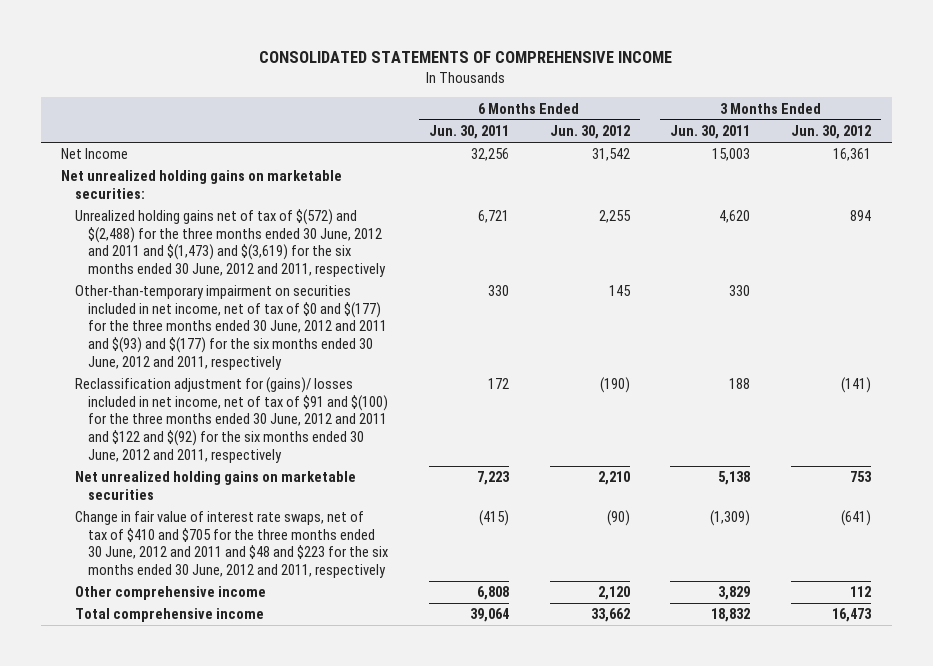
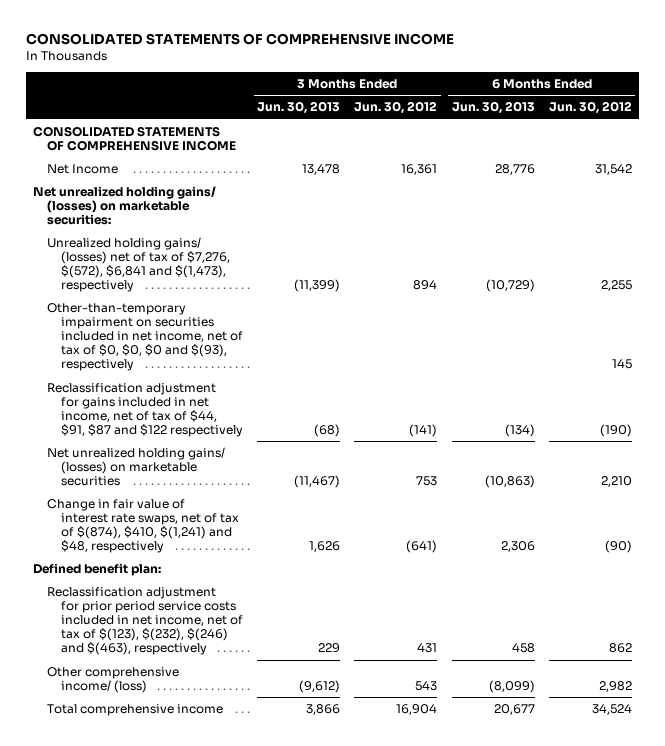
[428,125,509,140] Jun. 30, 2011 -> none
[670,125,751,140] Jun. 30, 2011 -> none
none -> [257,101,341,115] Jun. 30, 2013
none -> [451,101,535,115] Jun. 30, 2013
none -> [32,125,237,152] CONSOLIDATED STATEMENTS OF COMPREHENSIVE INCOME
[61,170,343,199] Net unrealized holding gains on marketable securities: -> [32,185,216,226] Net unrealized holding gains/ (losses) on marketable securities:
[74,209,387,278] Unrealized holding gains net of tax of $(572) and $(2,488) for the three months ended 30 June, 2012 and 2011 and $(1,473) and $(3,619) for the six months ended 30 June, 2012 and 2011, respectively -> [47,236,231,293] Unrealized holding gains/ (losses) net of tax of $7,276, $(572), $6,841 and $(1,473), respectively
[74,285,388,370] Other-than-temporary impairment on securities included in net income, net of tax of $0 and $(177) for the three months ended 30 June, 2012 and 2011 and $(93) and $(177) for the six months ended 30 June, 2012 and 2011, respectively -> [47,302,244,372] Other-than-temporary impairment on securities included in net income, net of tax of $0, $0, $0 and $(93), respectively
[74,377,389,463] Reclassification adjustment for (gains)/ losses included in net income, net of tax of $91 and $(100) for the three months ended 30 June, 2012 and 2011 and $122 and $(92) for the six months ended 30 June, 2012 and 2011, respectively -> [47,382,244,438] Reclassification adjustment for gains included in net income, net of tax of $44, $91, $87 and $122 respectively
[74,471,356,500] Net unrealized holding gains on marketable securities -> [47,446,226,487] Net unrealized holding gains/ (losses) on marketable securities
[74,511,389,579] Change in fair value of interest rate swaps, net of tax of $410 and $705 for the three months ended 30 June, 2012 and 2011 and $48 and $223 for the six months ended 30 June, 2012 and 2011, respectively -> [47,498,240,554] Change in fair value of interest rate swaps, net of tax of $(874), $410, $(1,241) and $48, respectively
none -> [32,562,161,576] Defined benefit plan:
none -> [47,586,244,656] Reclassification adjustment for prior period service costs included in net income, net of tax of $(123), $(232), $(246) and $(463), respectively
[74,586,266,601] Other comprehensive income -> [47,666,180,694] Other comprehensive income/ (loss)
[597,586,630,601] 2,120 -> [598,681,632,693] 2,982
[850,586,872,598] 112 -> [415,681,438,692] 543
[590,608,630,623] 33,662 -> [591,703,632,715] 34,524
[832,608,873,623] 16,473 -> [396,703,438,715] 16,904

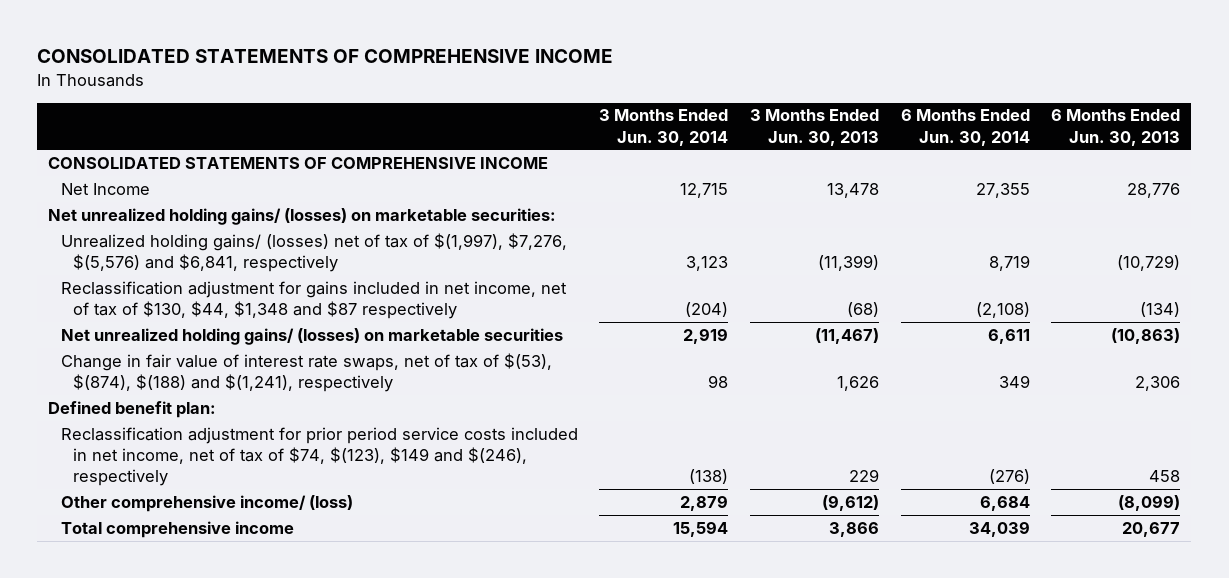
[354,101,438,115] Jun. 30, 2012 -> none
[548,101,632,115] Jun. 30, 2012 -> none
none -> [599,109,729,146] 3 Months Ended Jun. 30, 2014
none -> [900,109,1030,146] 6 Months Ended Jun. 30, 2014
[47,302,244,372] Other-than-temporary impairment on securities included in net income, net of tax of $0, $0, $0 and $(93), respectively -> none
[47,236,231,293] Unrealized holding gains/ (losses) net of tax of $7,276, $(572), $6,841 and $(1,473), respectively -> [60,232,567,273] Unrealized holding gains/ (losses) net of tax of $(1,997), $7,276, $(5,576) and $6,841, respectively
[47,382,244,438] Reclassification adjustment for gains included in net income, net of tax of $44, $91, $87 and $122 respectively -> [60,280,567,320] Reclassification adjustment for gains included in net income, net of tax of $130, $44, $1,348 and $87 respectively
[47,498,240,554] Change in fair value of interest rate swaps, net of tax of $(874), $410, $(1,241) and $48, respectively -> [60,352,552,393] Change in fair value of interest rate swaps, net of tax of $(53), $(874), $(188) and $(1,241), respectively
[47,586,244,656] Reclassification adjustment for prior period service costs included in net income, net of tax of $(123), $(232), $(246) and $(463), respectively -> [60,426,578,487] Reclassification adjustment for prior period service costs included in net income, net of tax of $74, $(123), $149 and $(246), respectively

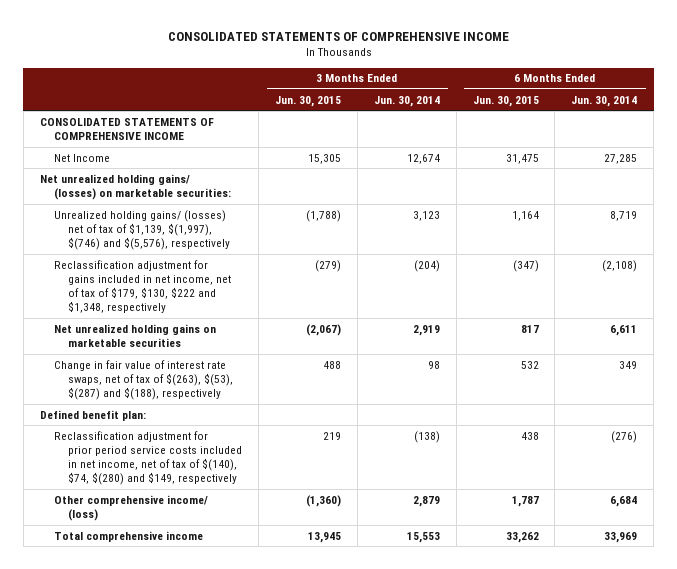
[750,109,880,146] 3 Months Ended Jun. 30, 2013 -> none
[1051,109,1181,146] 6 Months Ended Jun. 30, 2013 -> none
none -> [274,95,341,107] Jun. 30, 2015
none -> [472,95,539,107] Jun. 30, 2015
[680,182,729,198] 12,715 -> [406,153,440,164] 12,674
[975,182,1030,198] 27,355 -> [604,153,638,164] 27,285
[60,232,567,273] Unrealized holding gains/ (losses) net of tax of $(1,997), $7,276, $(5,576) and $6,841, respectively -> [53,209,231,250] Unrealized holding gains/ (losses) net of tax of $1,139, $(1,997), $(746) and $(5,576), respectively
[60,280,567,320] Reclassification adjustment for gains included in net income, net of tax of $130, $44, $1,348 and $87 respectively -> [53,259,232,314] Reclassification adjustment for gains included in net income, net of tax of $179, $130, $222 and $1,348, respectively
[60,327,563,345] Net unrealized holding gains/ (losses) on marketable securities -> [53,323,216,347] Net unrealized holding gains on marketable securities
[60,352,552,393] Change in fair value of interest rate swaps, net of tax of $(53), $(874), $(188) and $(1,241), respectively -> [53,359,234,400] Change in fair value of interest rate swaps, net of tax of $(263), $(53), $(287) and $(188), respectively
[60,426,578,487] Reclassification adjustment for prior period service costs included in net income, net of tax of $74, $(123), $149 and $(246), respectively -> [53,430,243,486] Reclassification adjustment for prior period service costs included in net income, net of tax of $(140), $74, $(280) and $149, respectively
[673,520,729,537] 15,594 -> [406,531,440,543] 15,553
[968,520,1030,537] 34,039 -> [604,531,638,543] 33,969

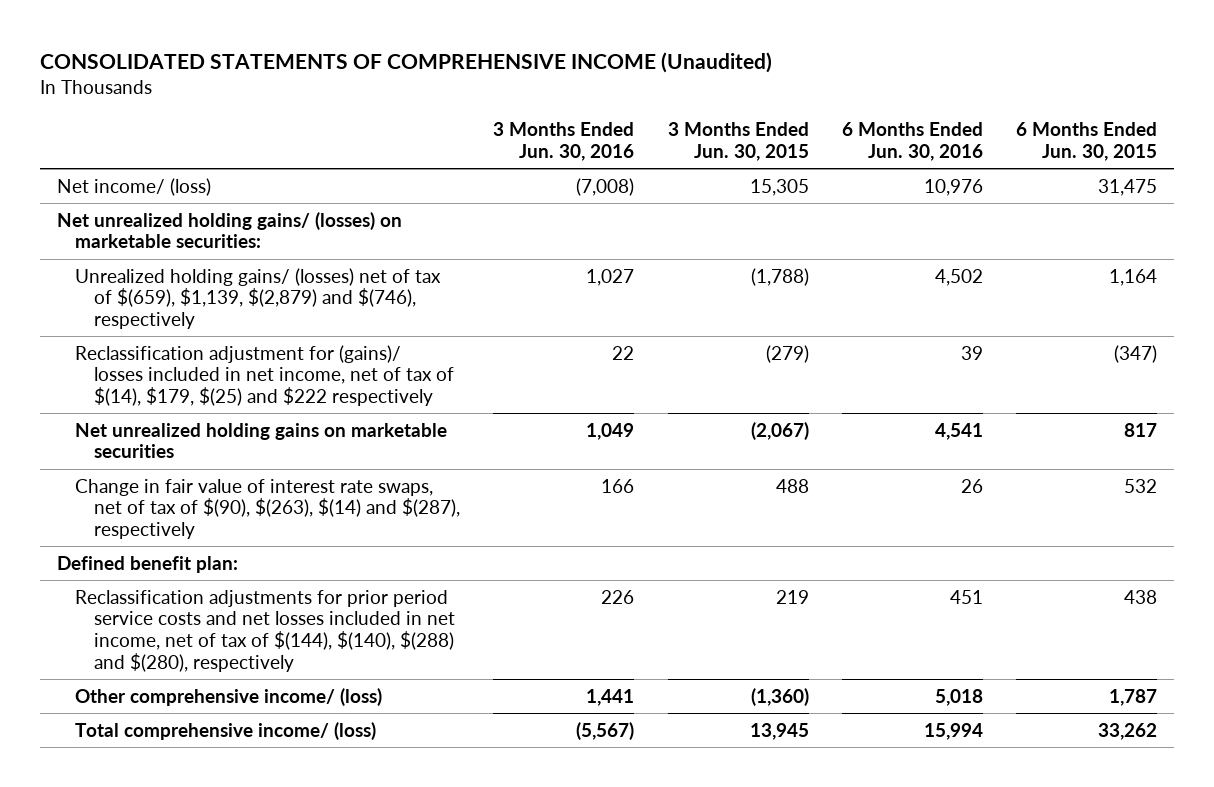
[167,31,509,41] CONSOLIDATED STATEMENTS OF COMPREHENSIVE INCOME -> [40,52,773,74] CONSOLIDATED STATEMENTS OF COMPREHENSIVE INCOME (Unaudited)
[373,95,440,107] Jun. 30, 2014 -> none
[571,95,638,107] Jun. 30, 2014 -> none
none -> [493,122,635,161] 3 Months Ended Jun. 30, 2016
none -> [841,122,983,161] 6 Months Ended Jun. 30, 2016
[39,117,214,140] CONSOLIDATED STATEMENTS OF COMPREHENSIVE INCOME -> none
[53,153,110,162] Net Income -> [57,177,212,196] Net income/ (loss)
[53,209,231,250] Unrealized holding gains/ (losses) net of tax of $1,139, $(1,997), $(746) and $(5,576), respectively -> [75,267,442,329] Unrealized holding gains/ (losses) net of tax of $(659), $1,139, $(2,879) and $(746), respectively
[53,259,232,314] Reclassification adjustment for gains included in net income, net of tax of $179, $130, $222 and $1,348, respectively -> [75,344,454,406] Reclassification adjustment for (gains)/ losses included in net income, net of tax of $(14), $179, $(25) and $222 respectively
[53,359,234,400] Change in fair value of interest rate swaps, net of tax of $(263), $(53), $(287) and $(188), respectively -> [75,478,460,539] Change in fair value of interest rate swaps, net of tax of $(90), $(263), $(14) and $(287), respectively
[53,430,243,486] Reclassification adjustment for prior period service costs included in net income, net of tax of $(140), $74, $(280) and $149, respectively -> [75,589,455,672] Reclassification adjustments for prior period service costs and net losses included in net income, net of tax of $(144), $(140), $(288) and $(280), respectively
[53,530,203,542] Total comprehensive income -> [75,721,377,740] Total comprehensive income/ (loss)

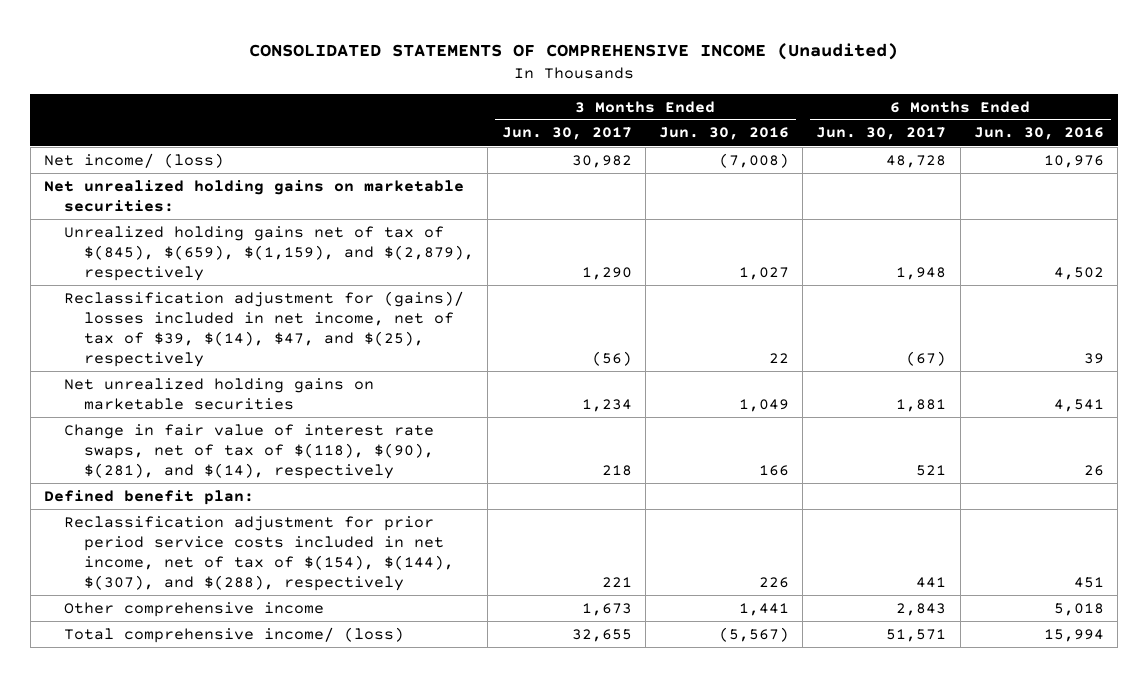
[667,122,809,161] 3 Months Ended Jun. 30, 2015 -> none
[1016,122,1158,161] 6 Months Ended Jun. 30, 2015 -> none
none -> [501,127,632,141] Jun. 30, 2017
none -> [816,127,947,141] Jun. 30, 2017
[57,211,403,249] Net unrealized holding gains/ (losses) on marketable securities: -> [44,179,465,212] Net unrealized holding gains on marketable securities:
[75,267,442,329] Unrealized holding gains/ (losses) net of tax of $(659), $1,139, $(2,879) and $(746), respectively -> [64,225,475,281] Unrealized holding gains net of tax of $(845), $(659), $(1,159), and $(2,879), respectively
[75,344,454,406] Reclassification adjustment for (gains)/ losses included in net income, net of tax of $(14), $179, $(25) and $222 respectively -> [64,290,465,367] Reclassification adjustment for (gains)/ losses included in net income, net of tax of $39, $(14), $47, and $(25), respectively
[75,478,460,539] Change in fair value of interest rate swaps, net of tax of $(90), $(263), $(14) and $(287), respectively -> [64,423,435,479] Change in fair value of interest rate swaps, net of tax of $(118), $(90), $(281), and $(14), respectively
[75,589,455,672] Reclassification adjustments for prior period service costs and net losses included in net income, net of tax of $(144), $(140), $(288) and $(280), respectively -> [64,515,455,591] Reclassification adjustment for prior period service costs included in net income, net of tax of $(154), $(144), $(307), and $(288), respectively
[75,687,383,706] Other comprehensive income/ (loss) -> [64,601,325,617] Other comprehensive income

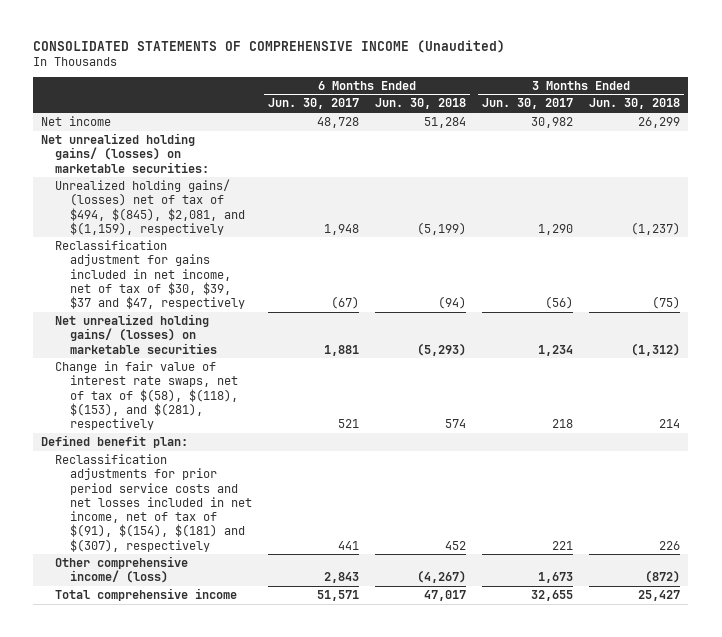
[659,127,790,141] Jun. 30, 2016 -> none
[973,127,1104,141] Jun. 30, 2016 -> none
none -> [375,98,467,110] Jun. 30, 2018
none -> [589,98,681,110] Jun. 30, 2018
[44,152,225,168] Net income/ (loss) -> [41,115,112,126] Net income
[44,179,465,212] Net unrealized holding gains on marketable securities: -> [41,132,210,173] Net unrealized holding gains/ (losses) on marketable securities:
[64,225,475,281] Unrealized holding gains net of tax of $(845), $(659), $(1,159), and $(2,879), respectively -> [55,178,245,235] Unrealized holding gains/ (losses) net of tax of $494, $(845), $2,081, and $(1,159), respectively
[64,290,465,367] Reclassification adjustment for (gains)/ losses included in net income, net of tax of $39, $(14), $47, and $(25), respectively -> [55,239,245,310] Reclassification adjustment for gains included in net income, net of tax of $30, $39, $37 and $47, respectively
[64,377,375,410] Net unrealized holding gains on marketable securities -> [55,313,217,354] Net unrealized holding gains/ (losses) on marketable securities
[64,423,435,479] Change in fair value of interest rate swaps, net of tax of $(118), $(90), $(281), and $(14), respectively -> [55,360,238,431] Change in fair value of interest rate swaps, net of tax of $(58), $(118), $(153), and $(281), respectively
[64,515,455,591] Reclassification adjustment for prior period service costs included in net income, net of tax of $(154), $(144), $(307), and $(288), respectively -> [55,453,252,552] Reclassification adjustments for prior period service costs and net losses included in net income, net of tax of $(91), $(154), $(181) and $(307), respectively
[64,601,325,617] Other comprehensive income -> [55,555,189,584] Other comprehensive income/ (loss)
[64,626,405,643] Total comprehensive income/ (loss) -> [55,587,238,601] Total comprehensive income

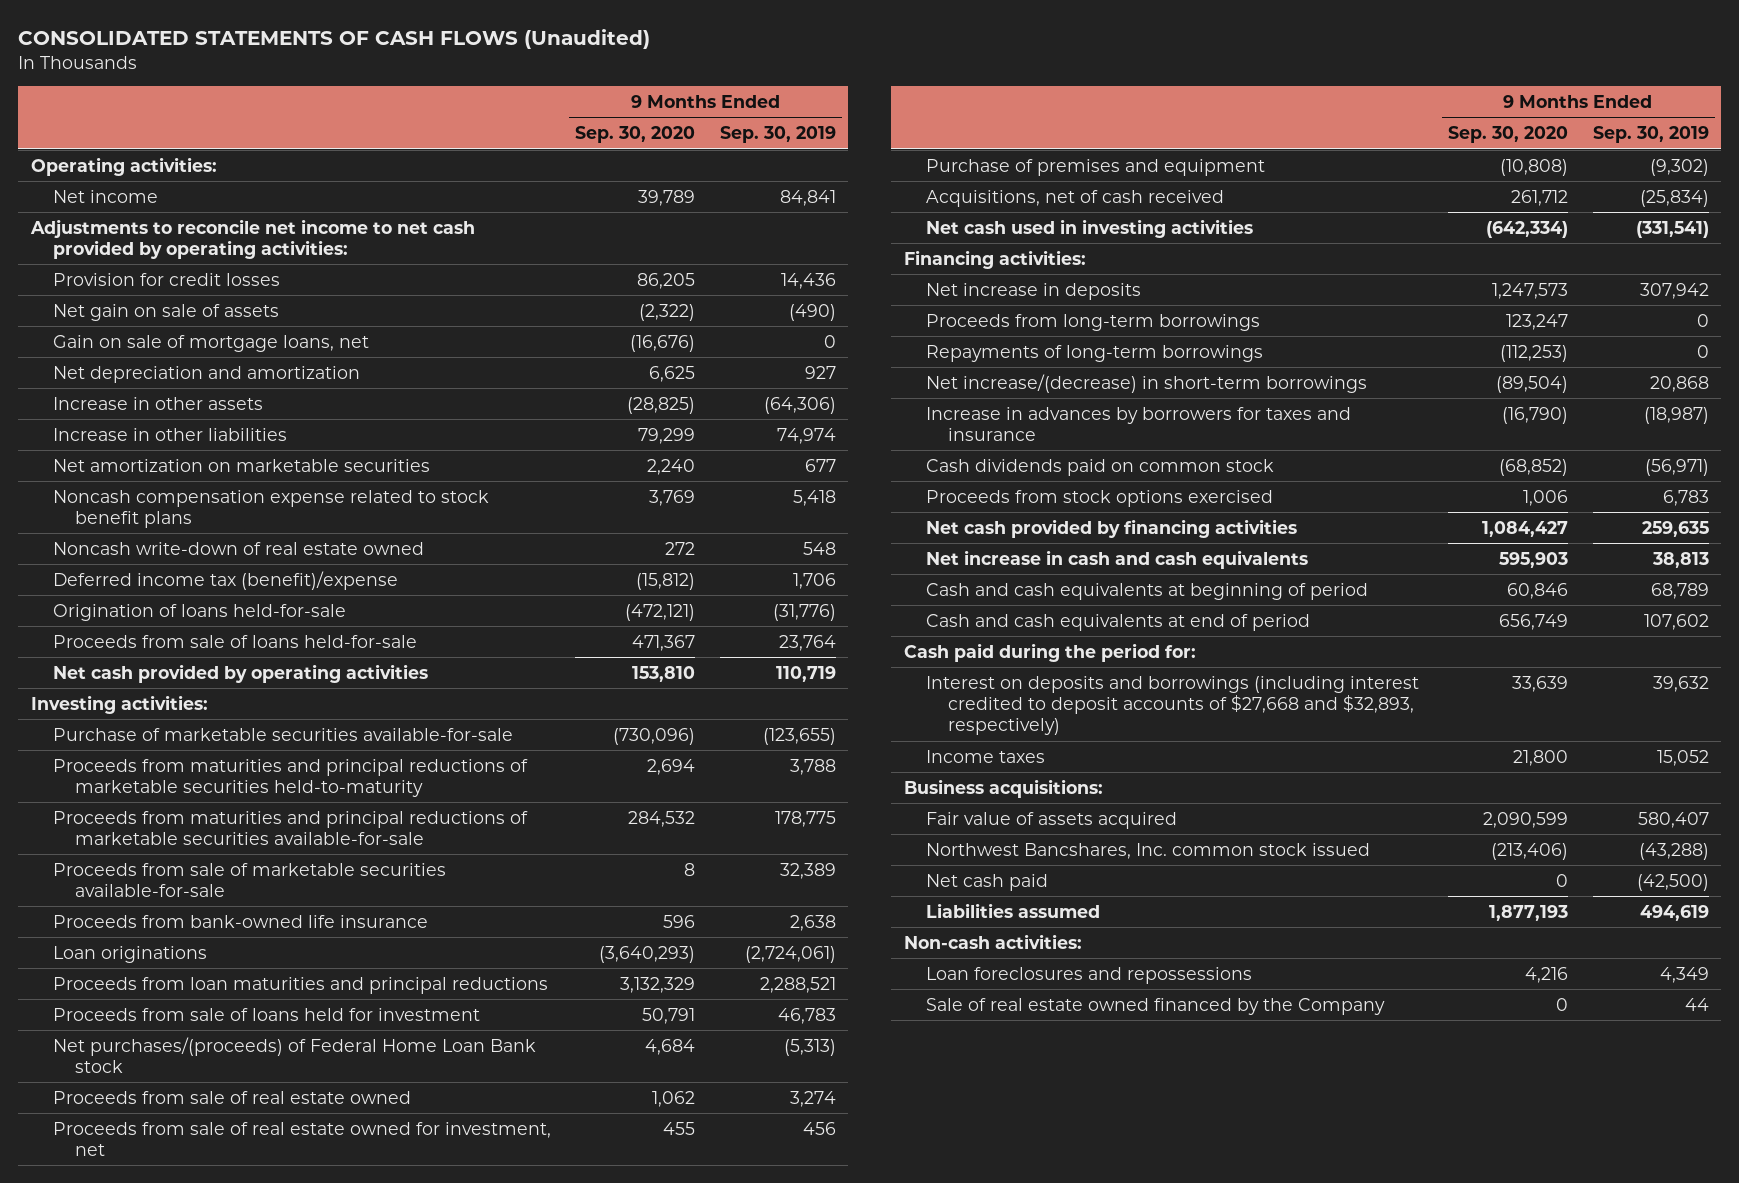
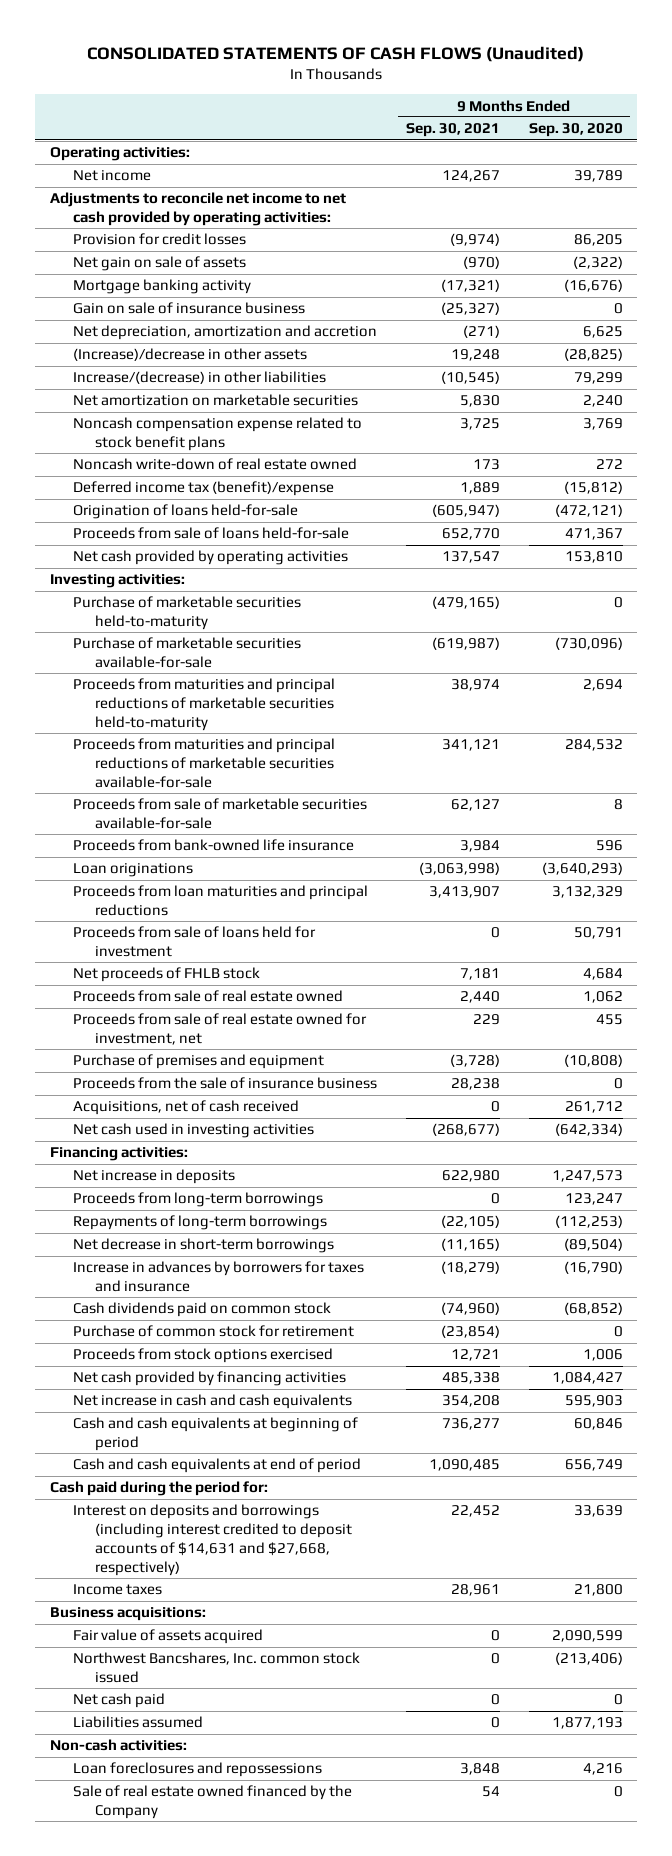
[719,126,836,144] Sep. 30, 2019 -> none
none -> [405,123,500,138] Sep. 30, 2021
[52,334,369,352] Gain on sale of mortgage loans, net -> [72,279,251,295] Mortgage banking activity
none -> [72,302,305,315] Gain on sale of insurance business
[52,365,360,383] Net depreciation and amortization -> [72,325,377,341] Net depreciation, amortization and accretion
[52,396,263,410] Increase in other assets -> [72,348,307,362] (Increase)/decrease in other assets
[52,427,287,441] Increase in other liabilities -> [72,371,326,385] Increase/(decrease) in other liabilities
none -> [72,596,301,631] Purchase of marketable securities held-to-maturity
[52,1036,536,1073] Net purchases/(proceeds) of Federal Home Loan Bank stock -> [72,967,260,983] Net proceeds of FHLB stock
none -> [72,1077,377,1090] Proceeds from the sale of insurance business
[925,373,1367,393] Net increase/(decrease) in short-term borrowings -> [72,1238,334,1254] Net decrease in short-term borrowings
none -> [72,1325,354,1338] Purchase of common stock for retirement
[925,675,1419,735] Interest on deposits and borrowings (including interest credited to deposit accounts of $27,668 and $32,893, respectively) -> [72,1504,353,1576] Interest on deposits and borrowings (including interest credited to deposit accounts of $14,631 and $27,668, respectively)

